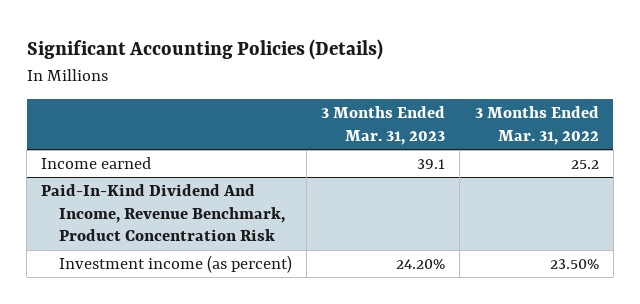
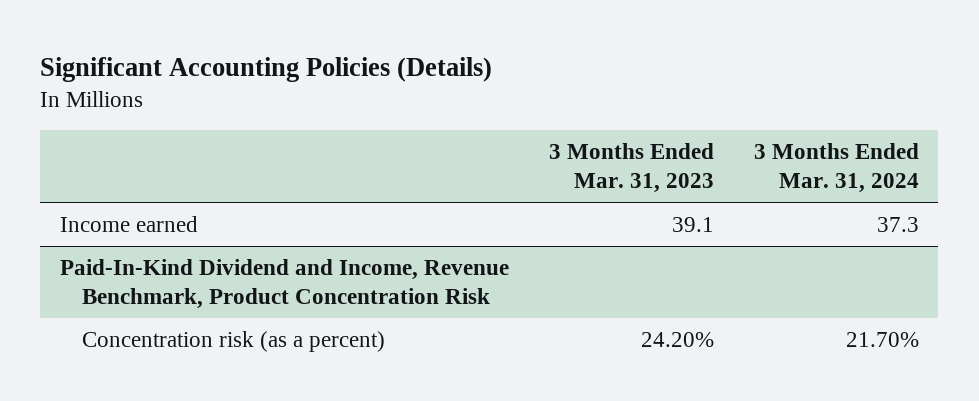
[474,106,599,145] 3 Months Ended Mar. 31, 2022 -> none
none -> [753,142,919,194] 3 Months Ended Mar. 31, 2024
[41,184,285,242] Paid-In-Kind Dividend And Income, Revenue Benchmark, Product Concentration Risk -> [60,258,510,310] Paid-In-Kind Dividend and Income, Revenue Benchmark, Product Concentration Risk
[58,255,292,274] Investment income (as percent) -> [82,330,386,352] Concentration risk (as a percent)

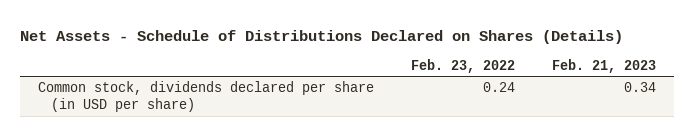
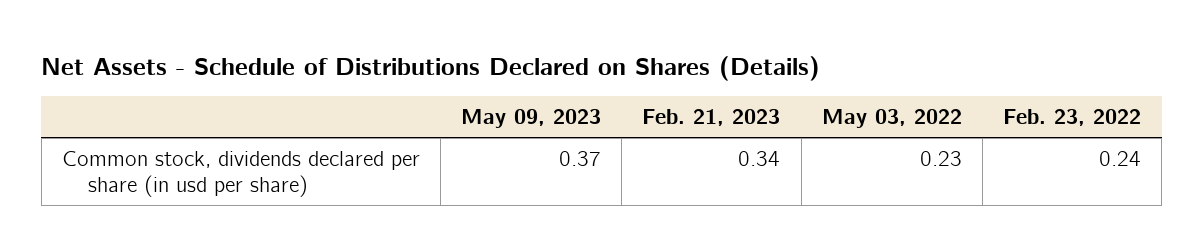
none -> [461,109,602,129] May 09, 2023
none -> [821,109,962,129] May 03, 2022
[38,81,375,113] Common stock, dividends declared per share (in USD per share) -> [61,151,420,197] Common stock, dividends declared per share (in usd per share)

